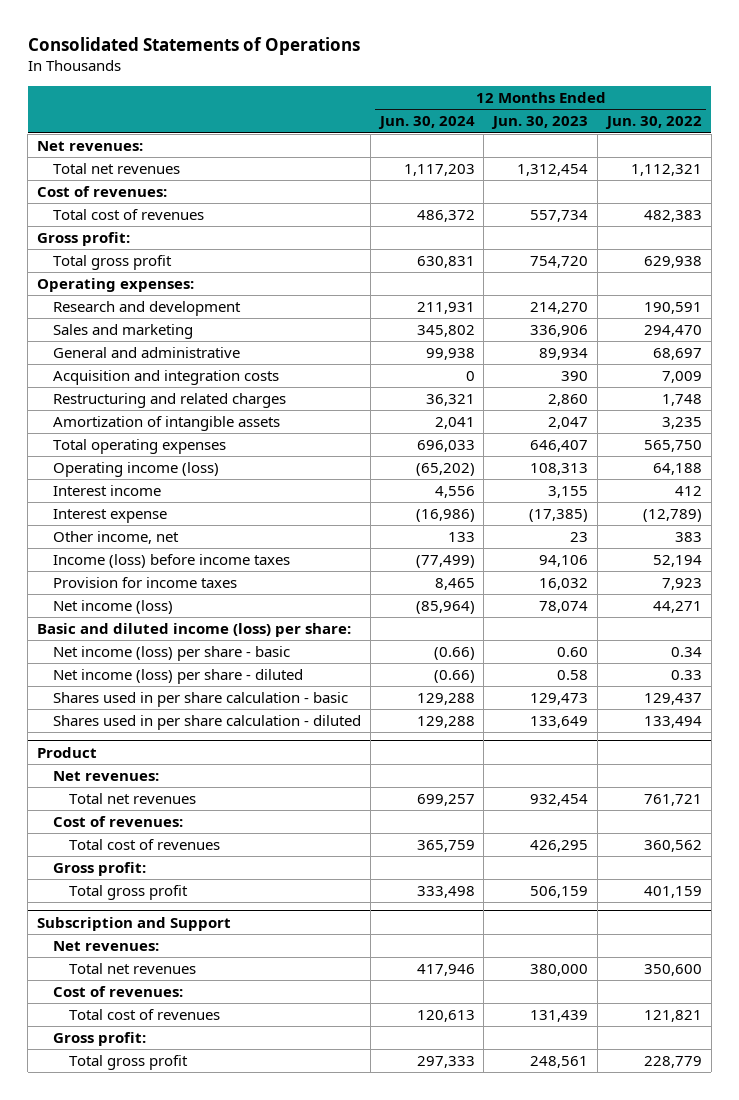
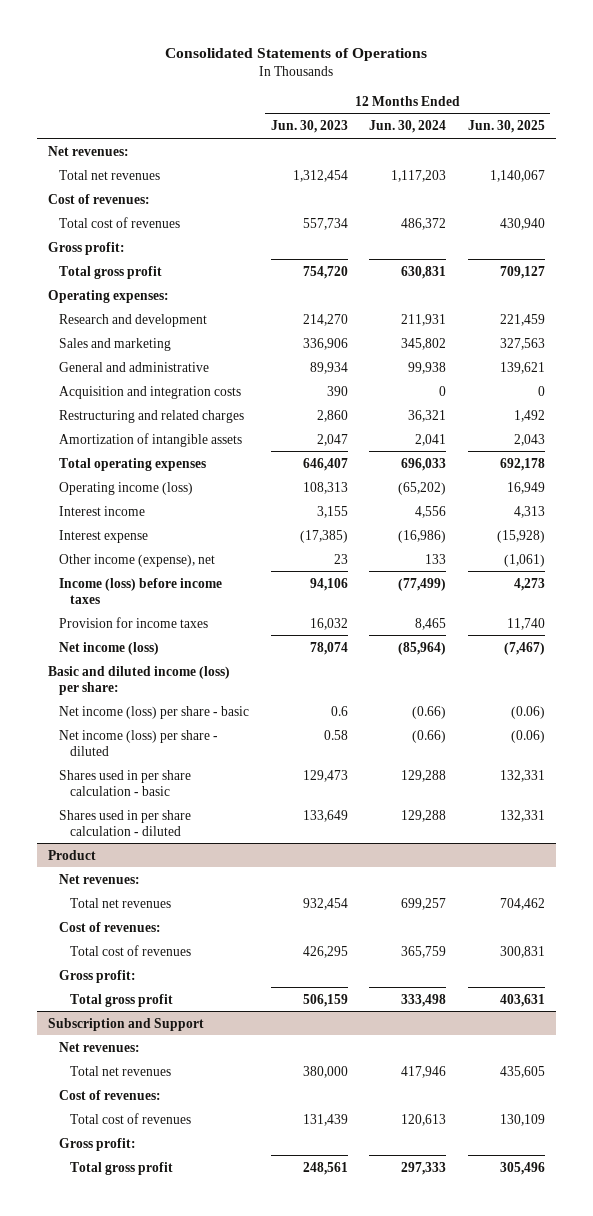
[604,116,702,130] Jun. 30, 2022 -> none
none -> [468,120,546,134] Jun. 30, 2025
[53,530,180,544] Other income, net -> [58,553,215,567] Other income (expense), net
[557,646,589,657] 0.60 -> [330,705,348,716] 0.6

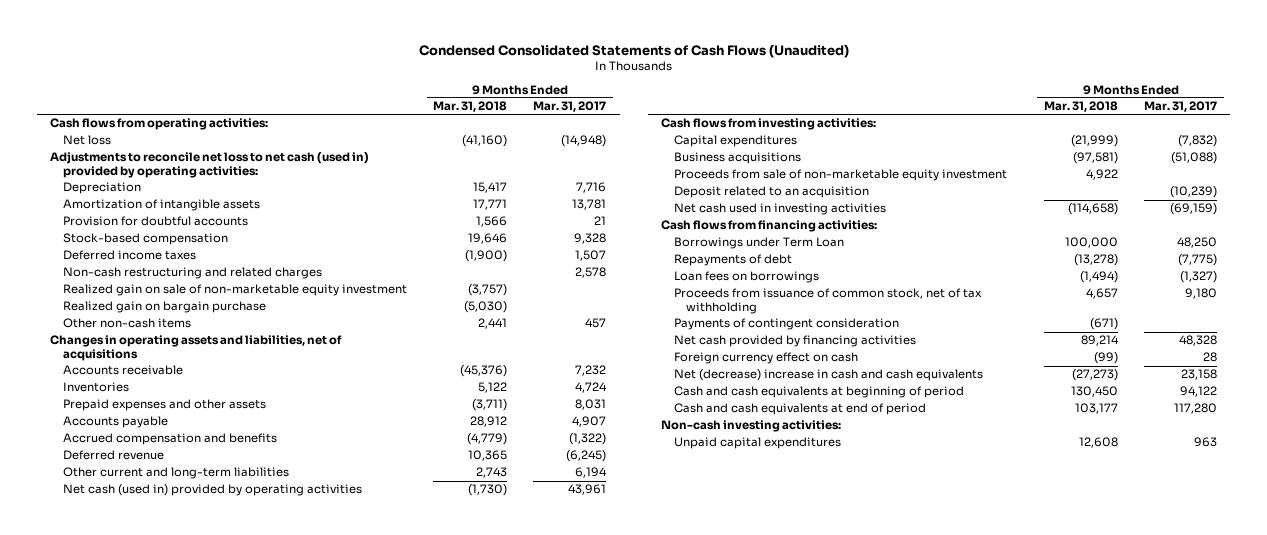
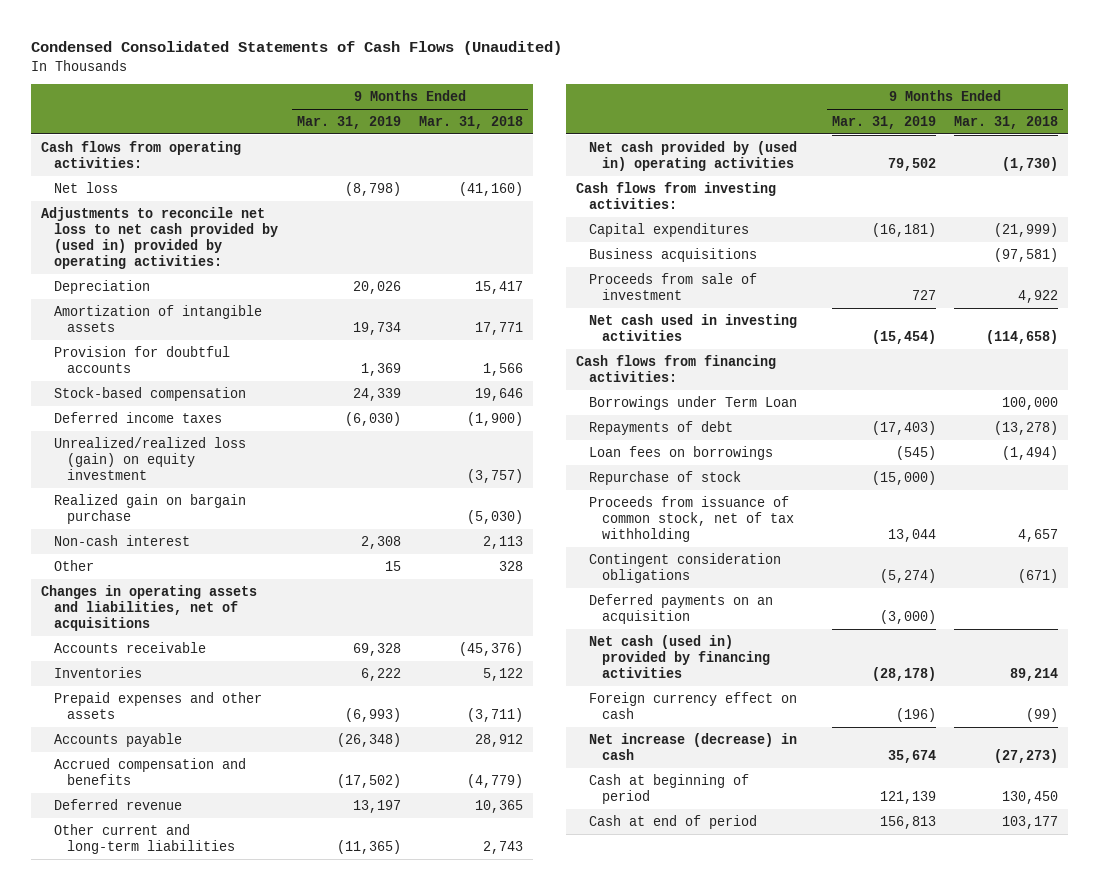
[533,101,607,113] Mar. 31, 2017 -> none
none -> [296,115,401,129] Mar. 31, 2019
[50,152,370,178] Adjustments to reconcile net loss to net cash (used in) provided by operating activities: -> [40,206,278,270] Adjustments to reconcile net loss to net cash provided by (used in) provided by operating activities:
[62,267,322,280] Non-cash restructuring and related charges -> none
[62,284,407,297] Realized gain on sale of non-marketable equity investment -> [53,436,246,481] Unrealized/realized loss (gain) on equity investment
none -> [53,534,190,546] Non-cash interest
[62,318,191,329] Other non-cash items -> [53,559,94,571] Other
[478,318,508,330] 2,441 -> [499,560,524,571] 328
[62,484,362,497] Net cash (used in) provided by operating activities -> [589,140,798,171] Net cash provided by (used in) operating activities
[673,186,869,199] Deposit related to an acquisition -> none
[673,169,1007,182] Proceeds from sale of non-marketable equity investment -> [589,272,758,300] Proceeds from sale of investment
none -> [589,470,742,485] Repurchase of stock
[673,318,899,331] Payments of contingent consideration -> [589,552,782,583] Contingent consideration obligations
none -> [589,593,774,624] Deferred payments on an acquisition
[673,335,916,348] Net cash provided by financing activities -> [589,634,771,679] Net cash (used in) provided by financing activities
[660,420,841,433] Non-cash investing activities: -> none
[673,437,841,450] Unpaid capital expenditures -> none
[673,369,983,382] Net (decrease) increase in cash and cash equivalents -> [589,732,798,760] Net increase (decrease) in cash
[673,386,964,399] Cash and cash equivalents at beginning of period -> [589,773,750,804] Cash at beginning of period
[673,403,926,416] Cash and cash equivalents at end of period -> [589,814,758,829] Cash at end of period

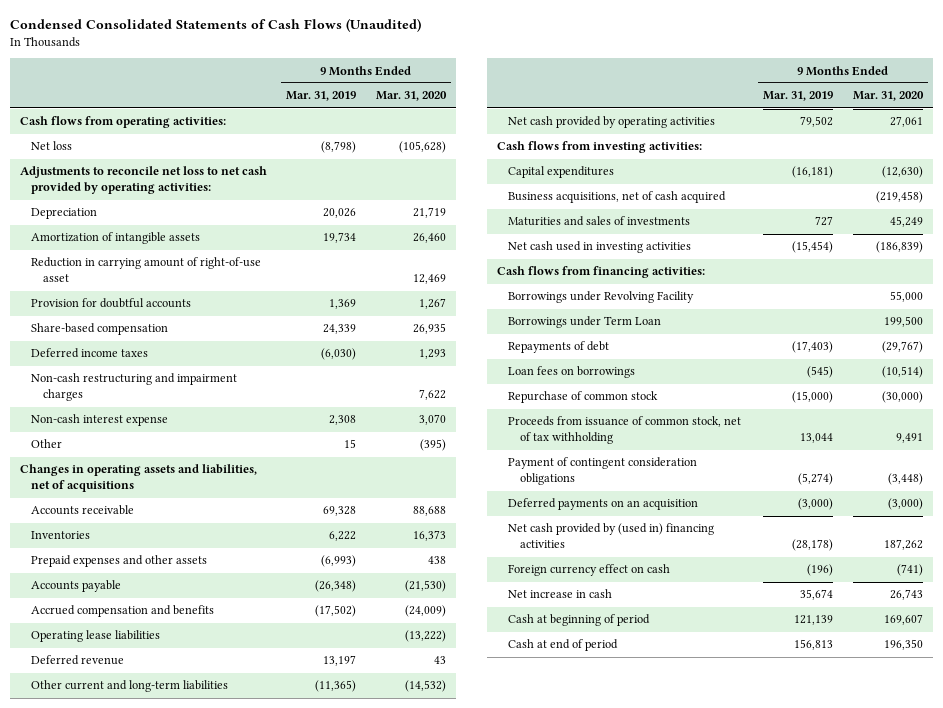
[419,115,524,129] Mar. 31, 2018 -> none
none -> [376,91,448,102] Mar. 31, 2020
[40,206,278,270] Adjustments to reconcile net loss to net cash provided by (used in) provided by operating activities: -> [19,166,267,195] Adjustments to reconcile net loss to net cash provided by operating activities:
none -> [31,257,262,283] Reduction in carrying amount of right-of-use asset
[53,386,246,401] Stock-based compensation -> [31,323,169,336] Share-based compensation
[53,436,246,481] Unrealized/realized loss (gain) on equity investment -> none
[53,493,246,524] Realized gain on bargain purchase -> none
none -> [31,373,238,402] Non-cash restructuring and impairment charges
[53,534,190,546] Non-cash interest -> [31,414,169,427] Non-cash interest expense
none -> [31,630,161,643] Operating lease liabilities
[589,140,798,171] Net cash provided by (used in) operating activities -> [508,116,716,129] Net cash provided by operating activities
[589,247,758,262] Business acquisitions -> [508,191,727,204] Business acquisitions, net of cash acquired
[589,272,758,300] Proceeds from sale of investment -> [508,216,691,227] Maturities and sales of investments
none -> [508,291,695,304] Borrowings under Revolving Facility
[589,470,742,485] Repurchase of stock -> [508,391,659,404] Repurchase of common stock
[589,552,782,583] Contingent consideration obligations -> [508,457,698,486] Payment of contingent consideration obligations
[589,634,771,679] Net cash (used in) provided by financing activities -> [508,523,715,549] Net cash provided by (used in) financing activities
[589,732,798,760] Net increase (decrease) in cash -> [508,589,613,599] Net increase in cash

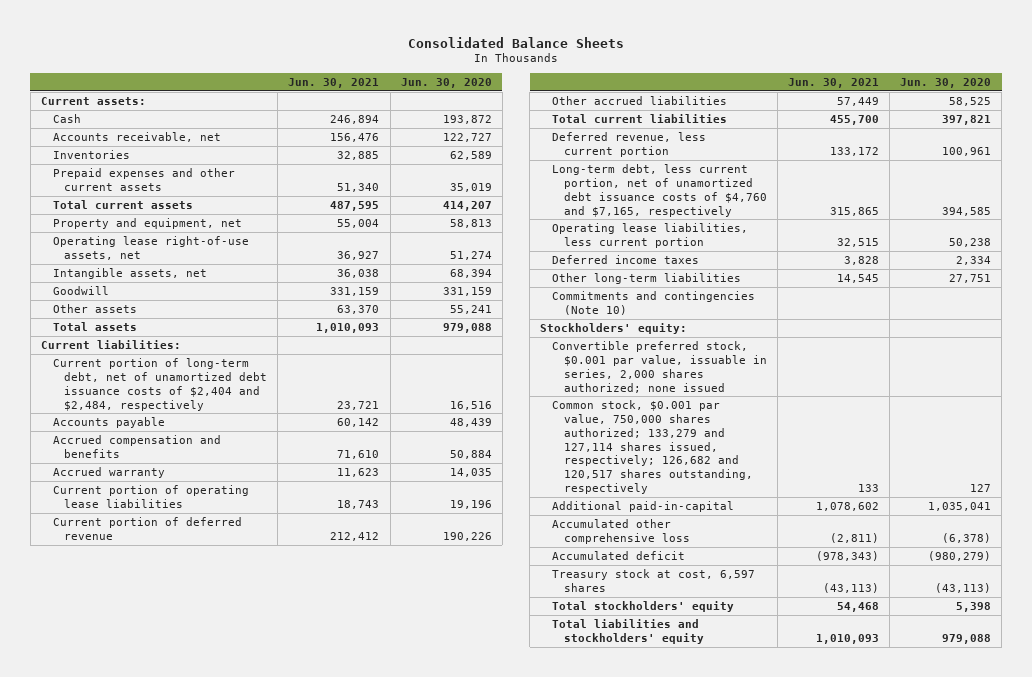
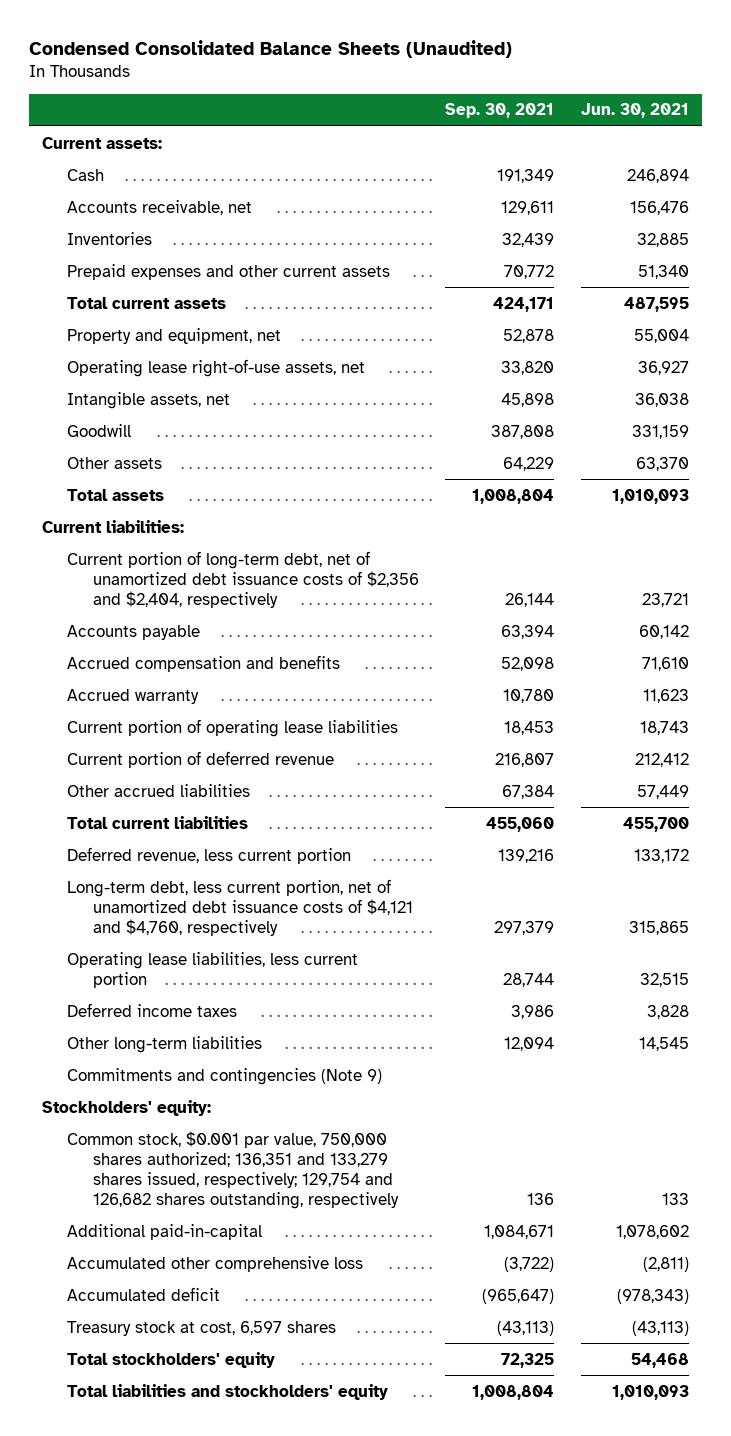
[408,36,625,48] Consolidated Balance Sheets -> [28,39,512,58] Condensed Consolidated Balance Sheets (Unaudited)
[400,78,492,89] Jun. 30, 2020 -> none
none -> [445,103,555,119] Sep. 30, 2021
[52,357,268,411] Current portion of long-term debt, net of unamortized debt issuance costs of $2,404 and $2,484, respectively -> [67,550,419,608] Current portion of long-term debt, net of unamortized debt issuance costs of $2,356 and $2,404, respectively
[551,163,767,217] Long-term debt, less current portion, net of unamortized debt issuance costs of $4,760 and $7,165, respectively -> [67,878,413,936] Long-term debt, less current portion, net of unamortized debt issuance costs of $4,121 and $4,760, respectively
[551,290,755,315] Commitments and contingencies (Note 10) -> [67,1067,383,1085] Commitments and contingencies (Note 9)
[551,340,767,393] Convertible preferred stock, $0.001 par value, issuable in series, 2,000 shares authorized; none issued -> none
[551,399,753,495] Common stock, $0.001 par value, 750,000 shares authorized; 133,279 and 127,114 shares issued, respectively; 126,682 and 120,517 shares outstanding, respectively -> [67,1130,399,1209] Common stock, $0.001 par value, 750,000 shares authorized; 136,351 and 133,279 shares issued, respectively; 129,754 and 126,682 shares outstanding, respectively

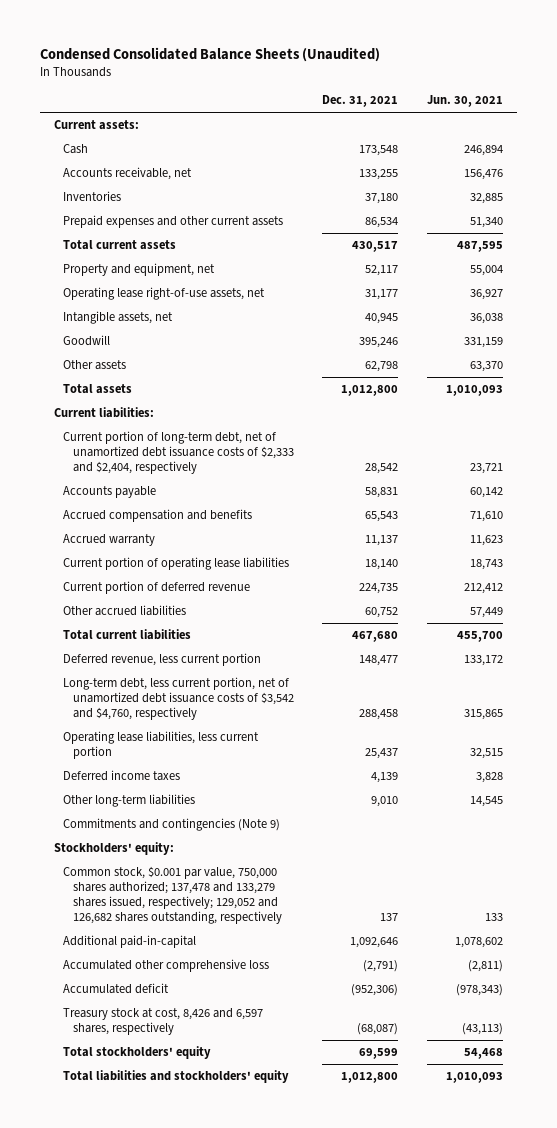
[445,103,555,119] Sep. 30, 2021 -> none
none -> [322,95,399,108] Dec. 31, 2021
[67,550,419,608] Current portion of long-term debt, net of unamortized debt issuance costs of $2,356 and $2,404, respectively -> [63,431,294,475] Current portion of long-term debt, net of unamortized debt issuance costs of $2,333 and $2,404, respectively
[67,878,413,936] Long-term debt, less current portion, net of unamortized debt issuance costs of $4,121 and $4,760, respectively -> [63,677,294,721] Long-term debt, less current portion, net of unamortized debt issuance costs of $3,542 and $4,760, respectively
[67,1130,399,1209] Common stock, $0.001 par value, 750,000 shares authorized; 136,351 and 133,279 shares issued, respectively; 129,754 and 126,682 shares outstanding, respectively -> [63,866,282,925] Common stock, $0.001 par value, 750,000 shares authorized; 137,478 and 133,279 shares issued, respectively; 129,052 and 126,682 shares outstanding, respectively
[67,1320,337,1336] Treasury stock at cost, 6,597 shares -> [63,1008,264,1036] Treasury stock at cost, 8,426 and 6,597 shares, respectively

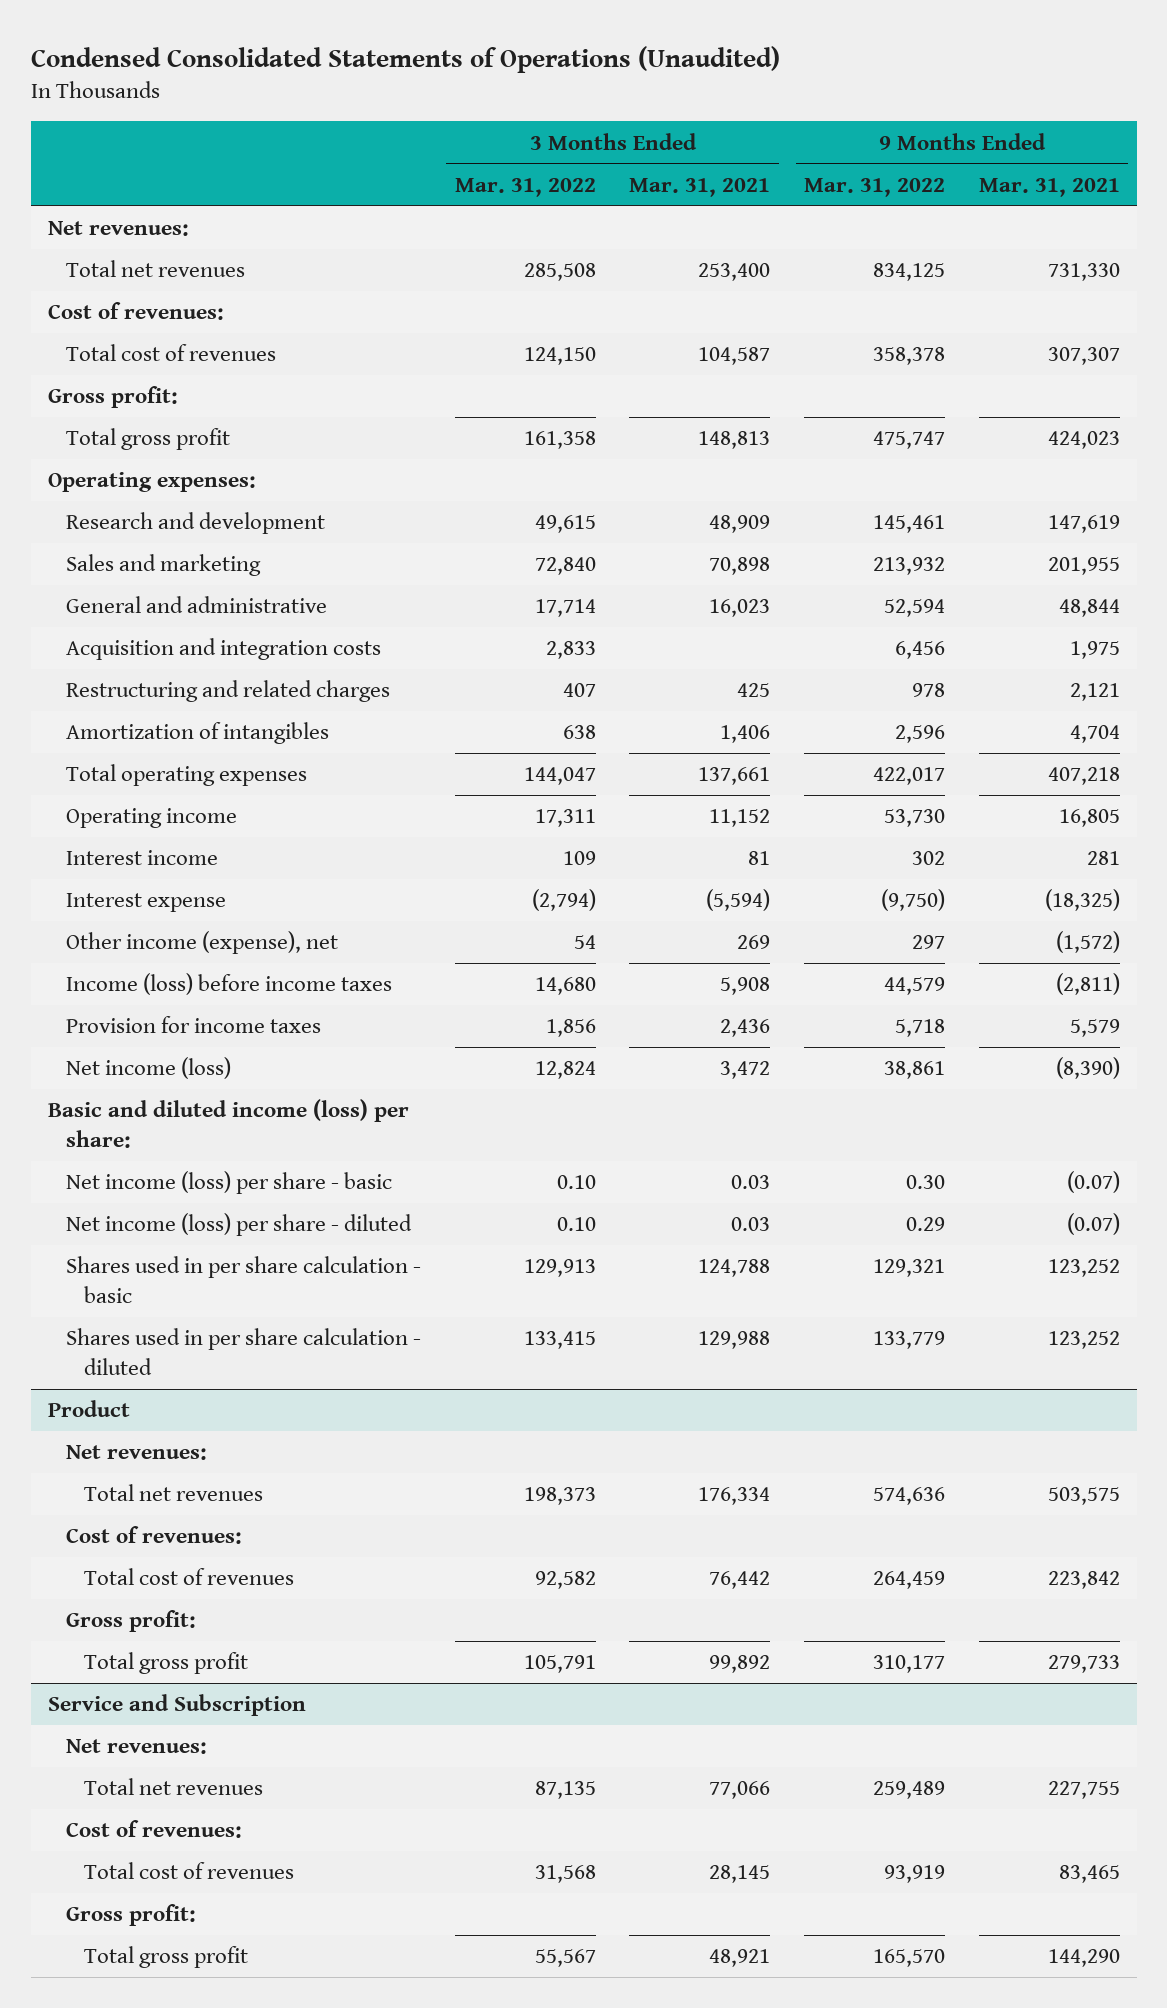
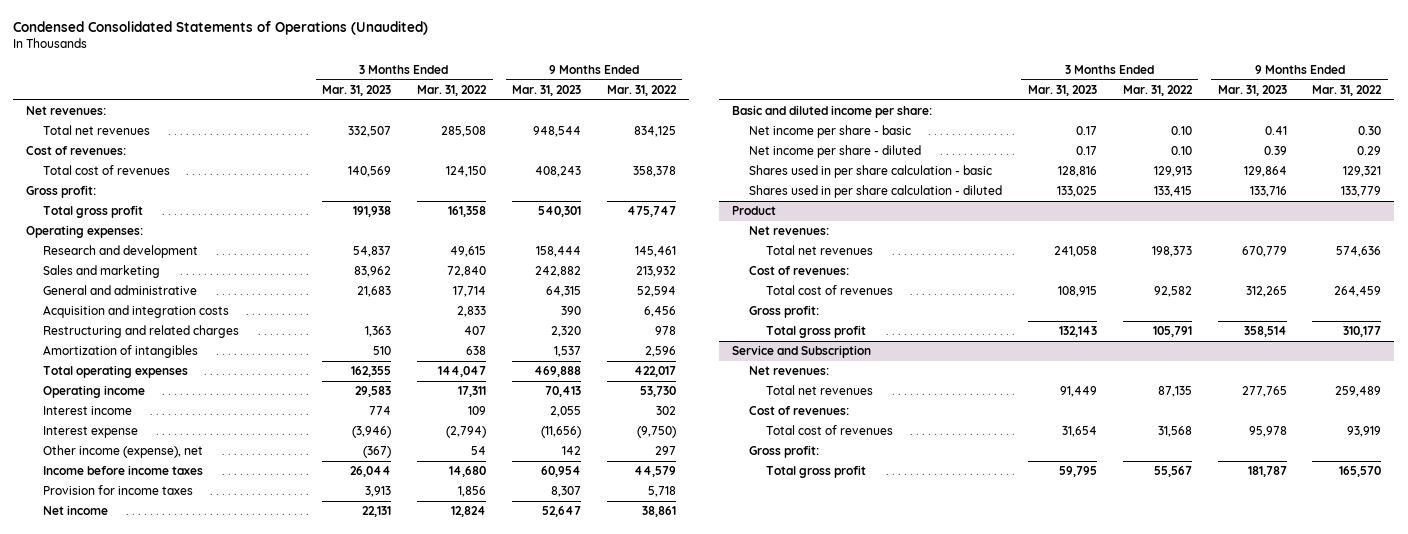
[629,177,771,197] Mar. 31, 2021 -> none
[978,177,1120,197] Mar. 31, 2021 -> none
none -> [322,84,392,96] Mar. 31, 2023
none -> [512,84,582,96] Mar. 31, 2023
[65,973,392,996] Income (loss) before income taxes -> [43,465,204,476] Income before income taxes
[65,1057,231,1080] Net income (loss) -> [43,505,109,516] Net income
[47,1099,409,1148] Basic and diluted income (loss) per share: -> [731,105,932,119] Basic and diluted income per share:
[65,1171,392,1195] Net income (loss) per share - basic -> [748,125,911,139] Net income per share - basic
[65,1213,412,1237] Net income (loss) per share - diluted -> [748,145,921,159] Net income per share - diluted

